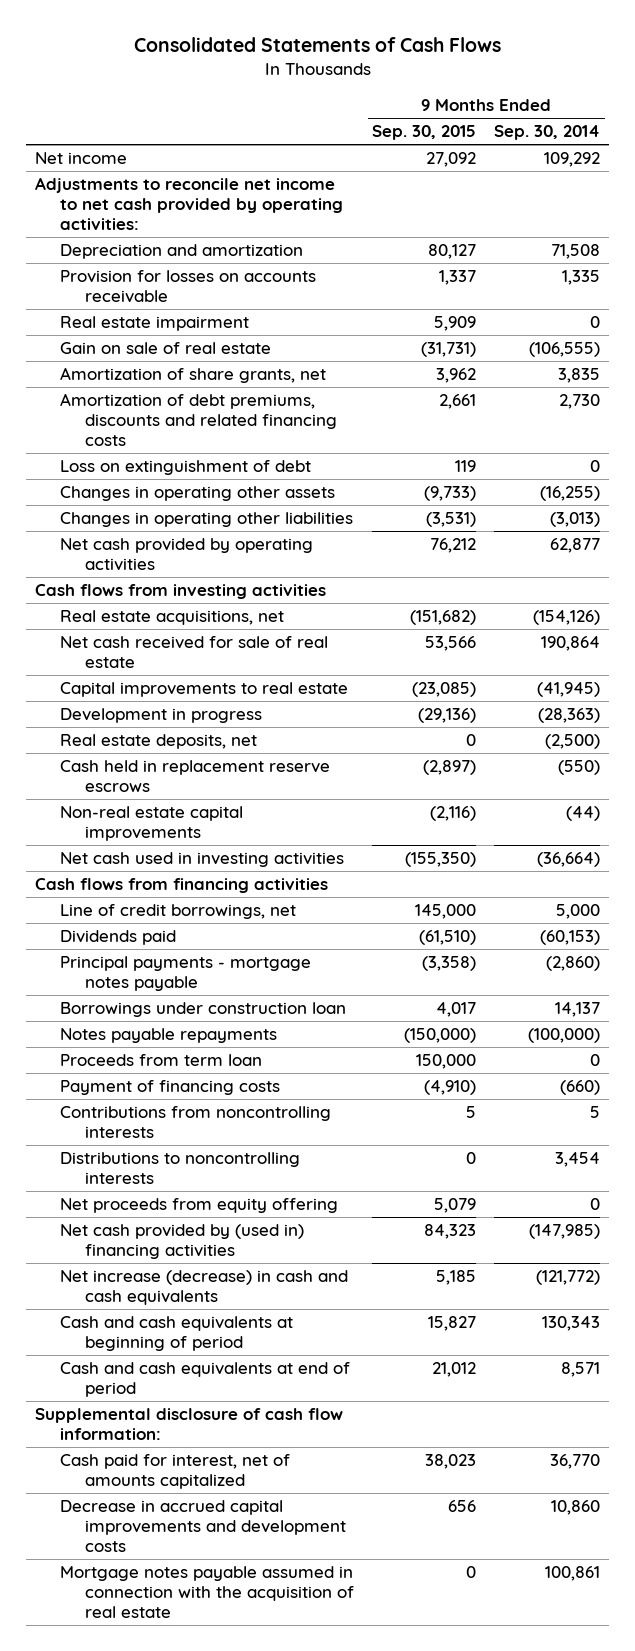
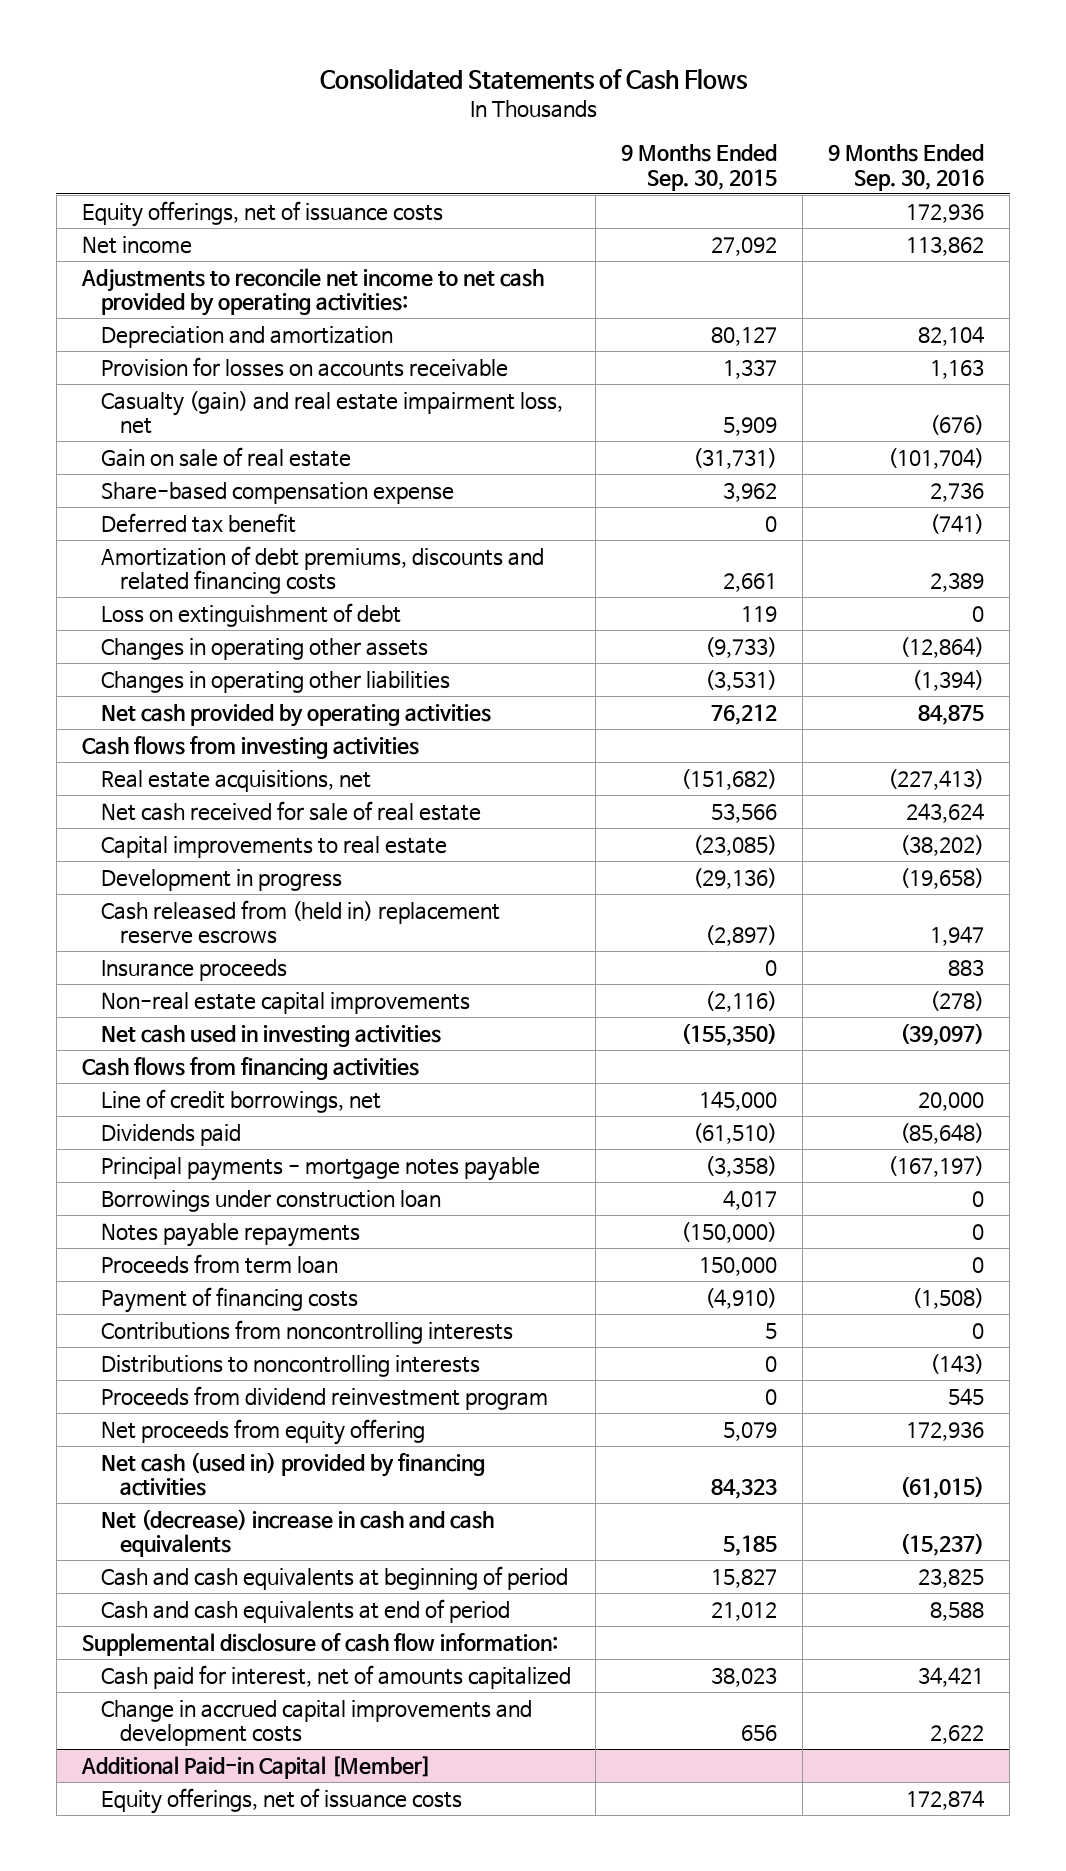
[494,125,601,141] Sep. 30, 2014 -> none
none -> [828,144,985,191] 9 Months Ended Sep. 30, 2016
none -> [81,200,443,227] Equity offerings, net of issuance costs
[59,316,249,332] Real estate impairment -> [100,390,563,435] Casualty (gain) and real estate impairment loss, net
[59,367,326,384] Amortization of share grants, net -> [100,481,454,504] Share-based compensation expense
none -> [100,512,296,533] Deferred tax benefit
[59,734,257,750] Real estate deposits, net -> none
[59,760,330,793] Cash held in replacement reserve escrows -> [100,899,500,945] Cash released from (held in) replacement reserve escrows
none -> [100,958,287,981] Insurance proceeds
none -> [100,1385,548,1410] Proceeds from dividend reinvestment program
[59,1224,304,1260] Net cash provided by (used in) financing activities -> [100,1451,485,1497] Net cash (used in) provided by financing activities
[59,1270,348,1306] Net increase (decrease) in cash and cash equivalents -> [100,1508,494,1558] Net (decrease) increase in cash and cash equivalents
[59,1566,354,1619] Mortgage notes payable assumed in connection with the acquisition of real estate -> none
[59,1500,346,1553] Decrease in accrued capital improvements and development costs -> [100,1699,532,1747] Change in accrued capital improvements and development costs
none -> [80,1755,431,1779] Additional Paid-in Capital [Member]
none -> [100,1787,462,1814] Equity offerings, net of issuance costs

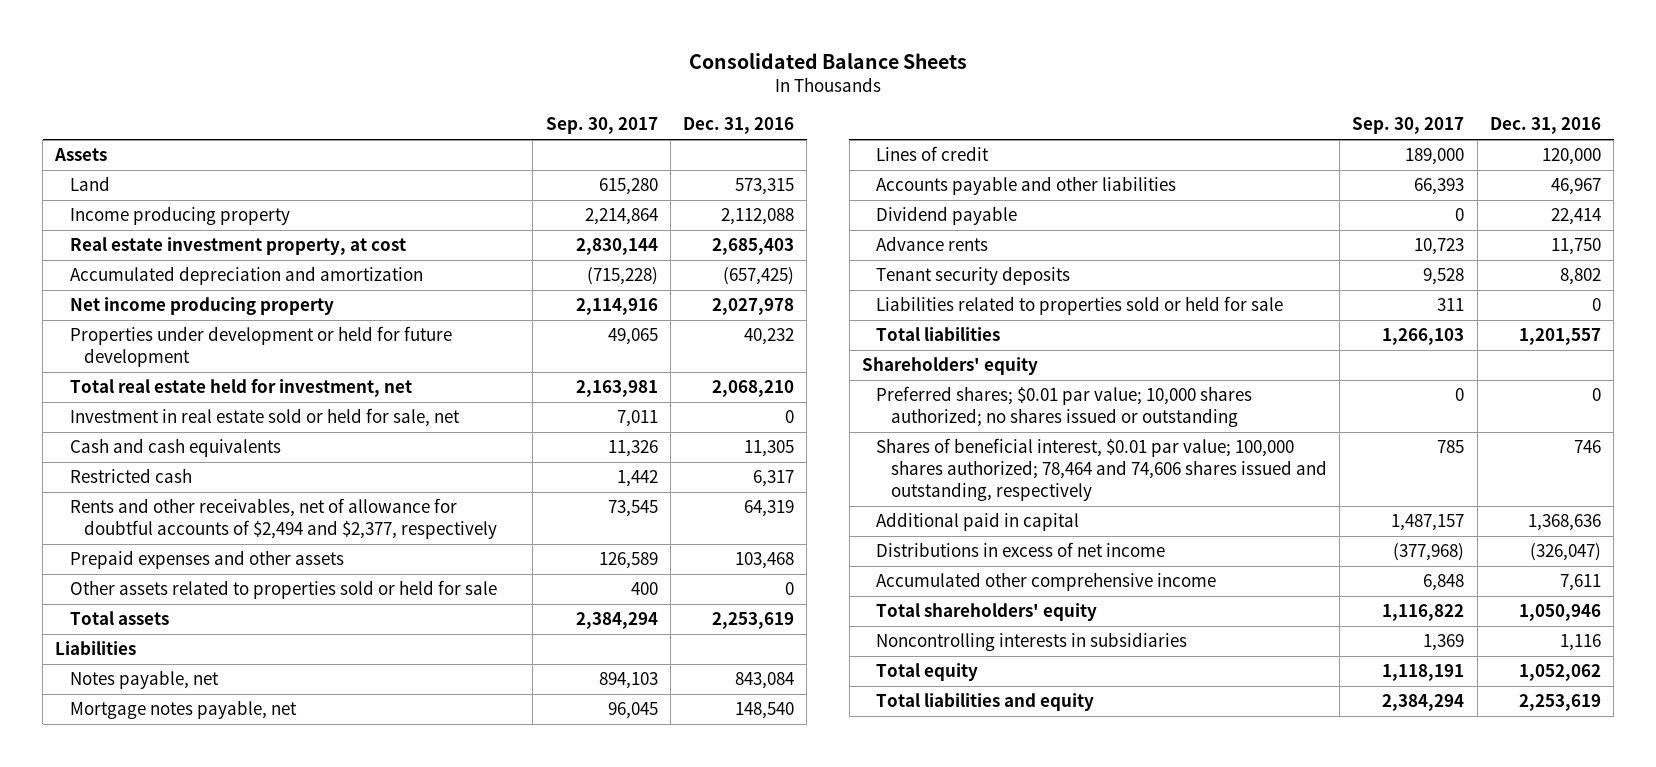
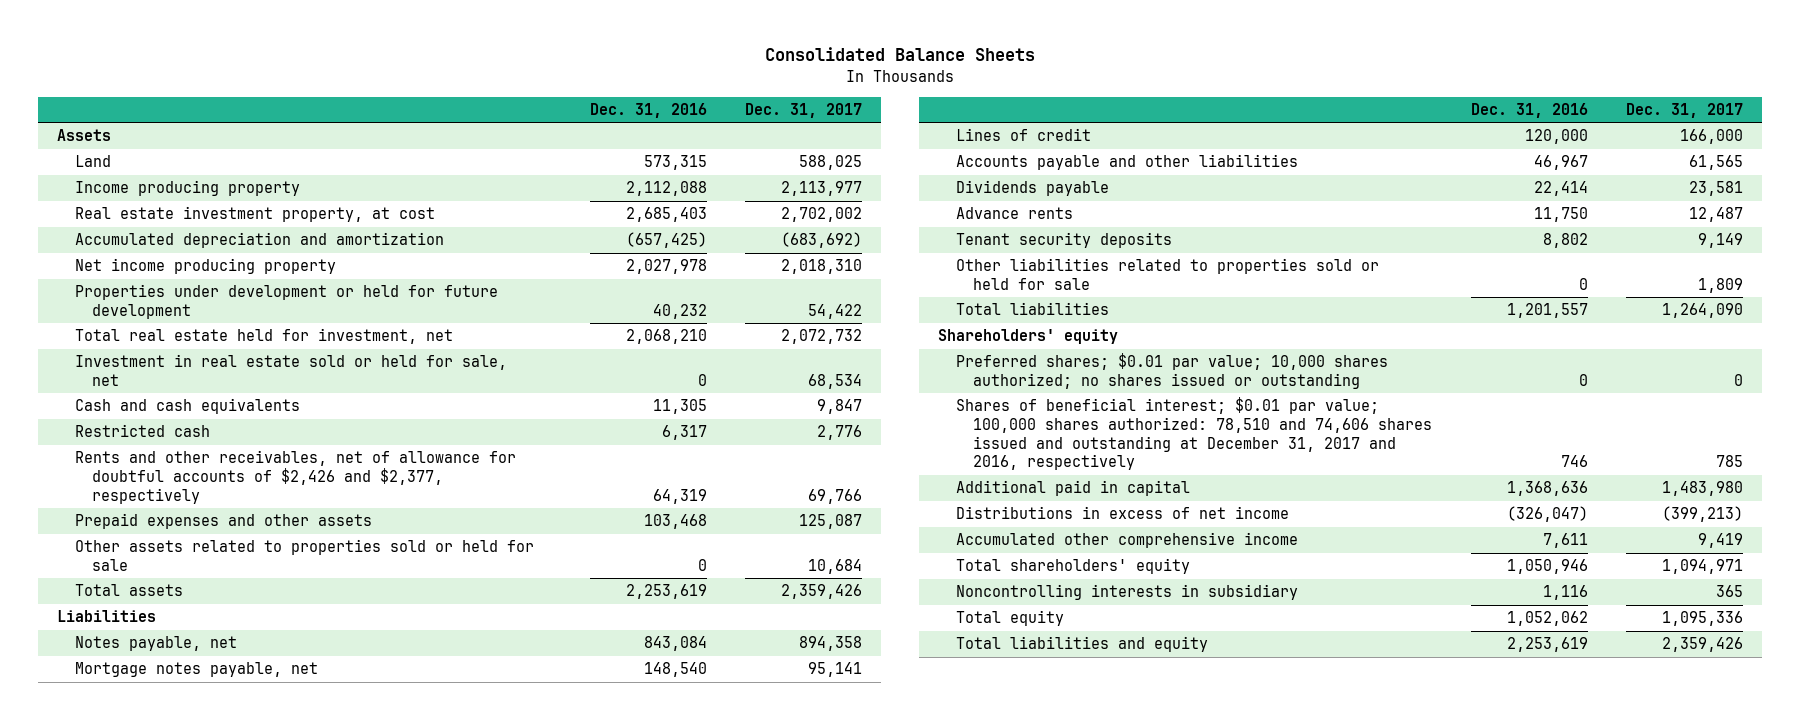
[545,117,658,135] Sep. 30, 2017 -> none
none -> [745,102,863,118] Dec. 31, 2017
[69,498,498,540] Rents and other receivables, net of allowance for doubtful accounts of $2,494 and $2,377, respectively -> [74,450,516,504] Rents and other receivables, net of allowance for doubtful accounts of $2,426 and $2,377, respectively
[876,206,1018,226] Dividend payable -> [955,180,1109,197] Dividends payable
[876,296,1284,316] Liabilities related to properties sold or held for sale -> [955,258,1379,291] Other liabilities related to properties sold or held for sale
[876,438,1327,501] Shares of beneficial interest, $0.01 par value; 100,000 shares authorized; 78,464 and 74,606 shares issued and outstanding, respectively -> [955,397,1433,471] Shares of beneficial interest; $0.01 par value; 100,000 shares authorized: 78,510 and 74,606 shares issued and outstanding at December 31, 2017 and 2016, respectively
[876,632,1188,652] Noncontrolling interests in subsidiaries -> [955,584,1298,601] Noncontrolling interests in subsidiary

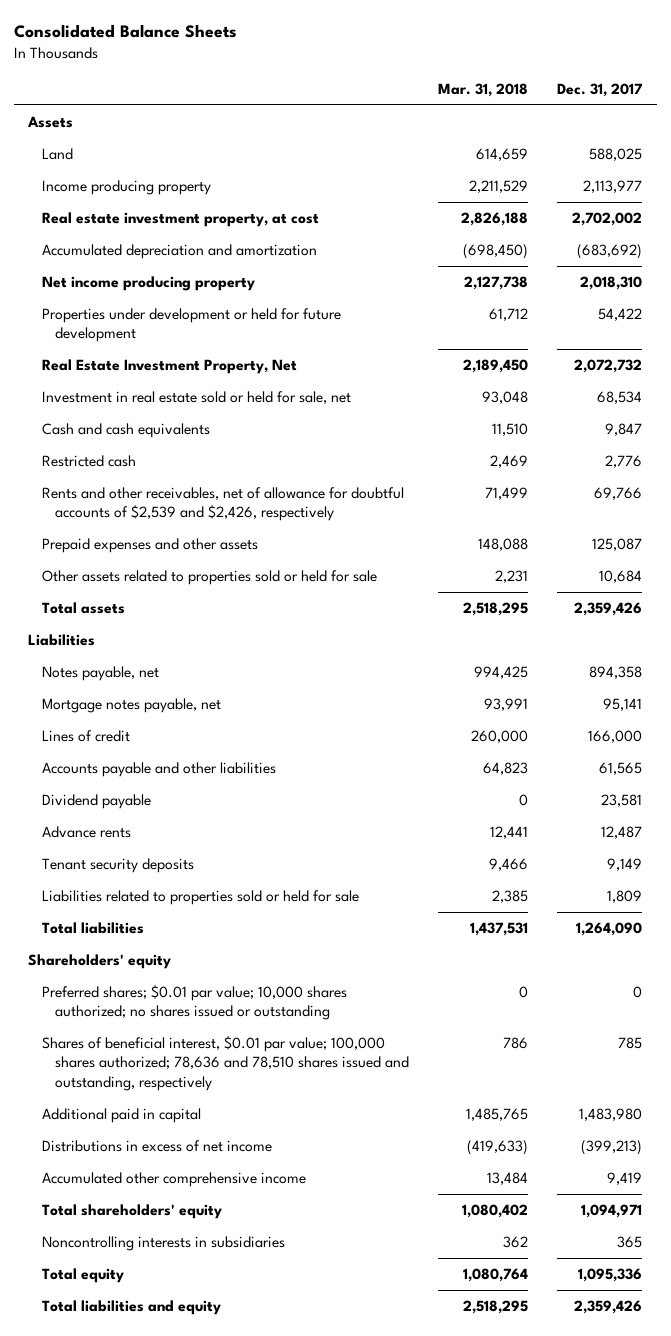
[589,102,707,118] Dec. 31, 2016 -> none
none -> [438,83,529,98] Mar. 31, 2018
[74,328,453,345] Total real estate held for investment, net -> [41,358,297,374] Real Estate Investment Property, Net
[74,450,516,504] Rents and other receivables, net of allowance for doubtful accounts of $2,426 and $2,377, respectively -> [41,486,404,522] Rents and other receivables, net of allowance for doubtful accounts of $2,539 and $2,426, respectively
[955,180,1109,197] Dividends payable -> [41,793,151,809] Dividend payable
[955,258,1379,291] Other liabilities related to properties sold or held for sale -> [41,889,359,905] Liabilities related to properties sold or held for sale
[955,397,1433,471] Shares of beneficial interest; $0.01 par value; 100,000 shares authorized: 78,510 and 74,606 shares issued and outstanding at December 31, 2017 and 2016, respectively -> [41,1035,410,1092] Shares of beneficial interest, $0.01 par value; 100,000 shares authorized; 78,636 and 78,510 shares issued and outstanding, respectively
[955,584,1298,601] Noncontrolling interests in subsidiary -> [41,1235,285,1251] Noncontrolling interests in subsidiaries

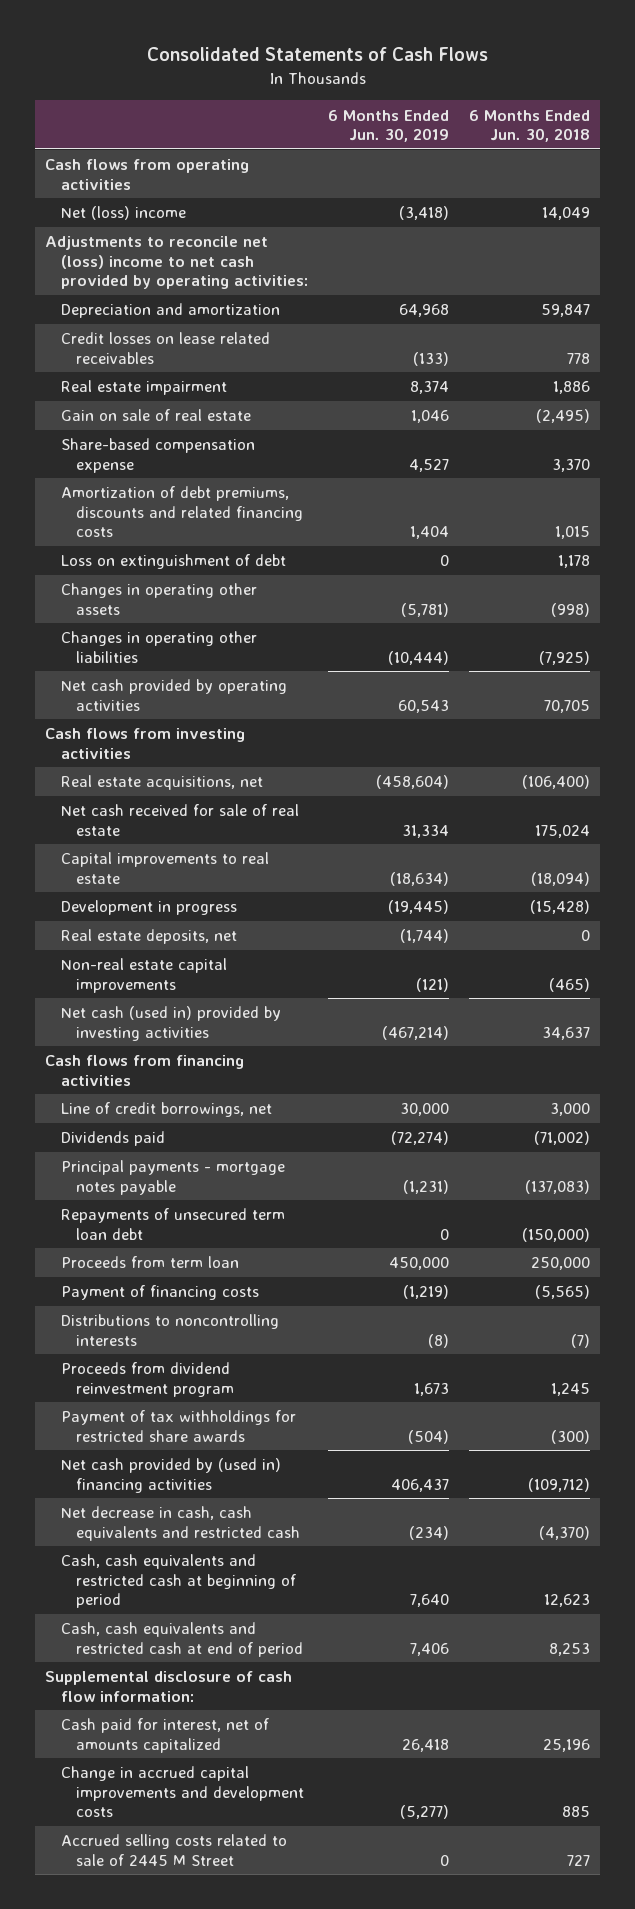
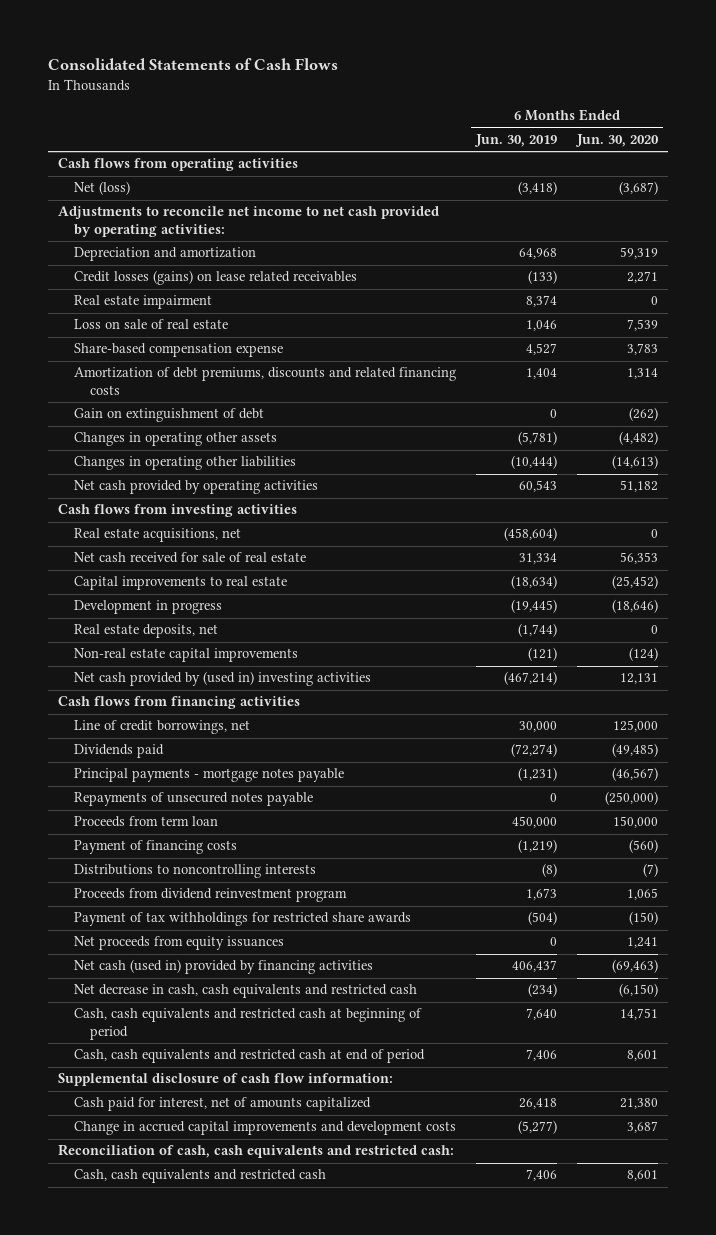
[469,109,591,142] 6 Months Ended Jun. 30, 2018 -> none
none -> [574,133,659,147] Jun. 30, 2020
[60,206,186,221] Net (loss) income -> [73,181,130,196] Net (loss)
[45,236,308,289] Adjustments to reconcile net (loss) income to net cash provided by operating activities: -> [58,206,440,238] Adjustments to reconcile net income to net cash provided by operating activities:
[60,332,270,364] Credit losses on lease related receivables -> [73,270,357,286] Credit losses (gains) on lease related receivables
[60,409,251,422] Gain on sale of real estate -> [73,319,228,330] Loss on sale of real estate
[60,554,286,570] Loss on extinguishment of debt -> [73,408,264,423] Gain on extinguishment of debt
[60,1006,281,1041] Net cash (used in) provided by investing activities -> [73,671,371,687] Net cash provided by (used in) investing activities
[60,1208,285,1240] Repayments of unsecured term loan debt -> [73,792,313,807] Repayments of unsecured notes payable
none -> [73,936,284,951] Net proceeds from equity issuances
[60,1458,281,1493] Net cash provided by (used in) financing activities -> [73,959,373,975] Net cash (used in) provided by financing activities
[60,1834,287,1866] Accrued selling costs related to sale of 2445 M Street -> none
none -> [58,1144,455,1159] Reconciliation of cash, cash equivalents and restricted cash:
none -> [73,1169,326,1184] Cash, cash equivalents and restricted cash

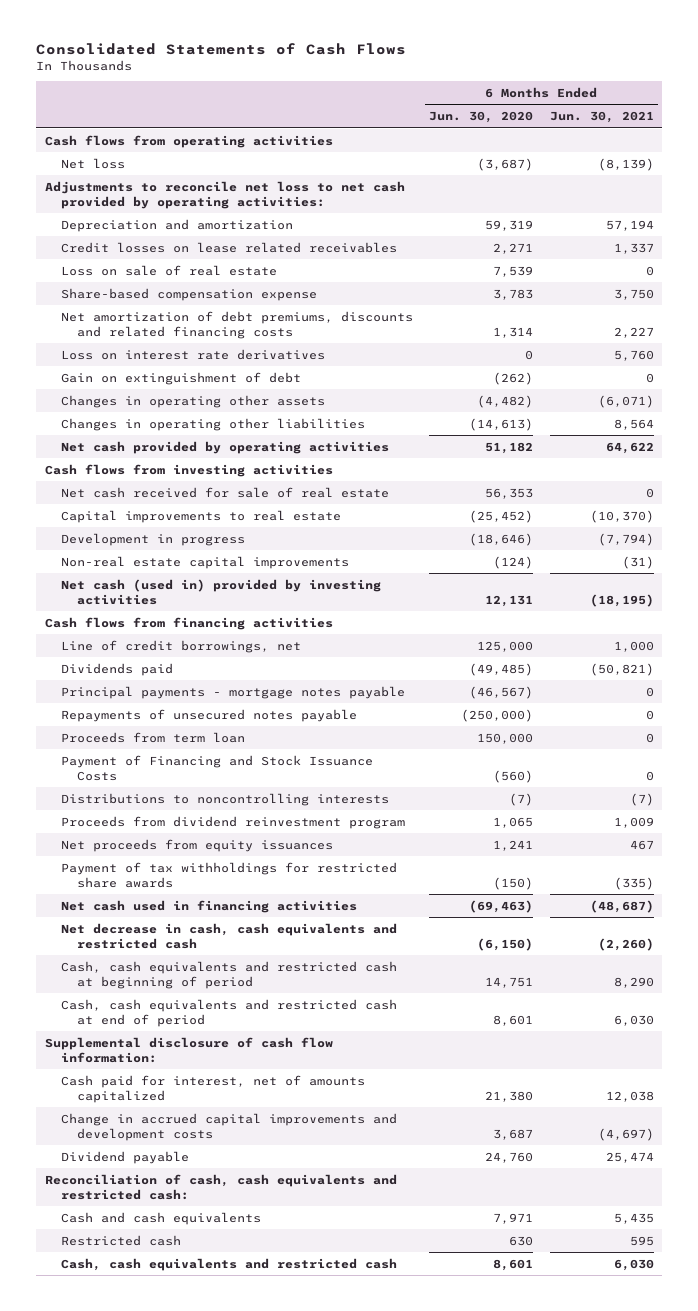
[473,133,557,147] Jun. 30, 2019 -> none
none -> [549,111,654,124] Jun. 30, 2021
[73,181,130,196] Net (loss) -> [60,157,125,169] Net loss
[58,206,440,238] Adjustments to reconcile net income to net cash provided by operating activities: -> [44,180,405,209] Adjustments to reconcile net loss to net cash provided by operating activities:
[73,295,212,310] Real estate impairment -> none
[73,270,357,286] Credit losses (gains) on lease related receivables -> [60,241,397,253] Credit losses on lease related receivables
[73,367,456,396] Amortization of debt premiums, discounts and related financing costs -> [60,310,413,339] Net amortization of debt premiums, discounts and related financing costs
none -> [60,348,325,360] Loss on interest rate derivatives
[73,528,241,543] Real estate acquisitions, net -> none
[73,624,218,639] Real estate deposits, net -> none
[73,671,371,687] Net cash provided by (used in) investing activities -> [60,578,381,605] Net cash (used in) provided by investing activities
[73,840,237,855] Payment of financing costs -> [60,754,373,781] Payment of Financing and Stock Issuance Costs
[73,912,411,927] Payment of tax withholdings for restricted share awards -> [60,861,397,888] Payment of tax withholdings for restricted share awards
[73,959,373,975] Net cash (used in) provided by financing activities -> [60,899,357,913] Net cash used in financing activities
none -> [60,1150,189,1164] Dividend payable
none -> [60,1211,261,1225] Cash and cash equivalents
none -> [60,1234,181,1246] Restricted cash

